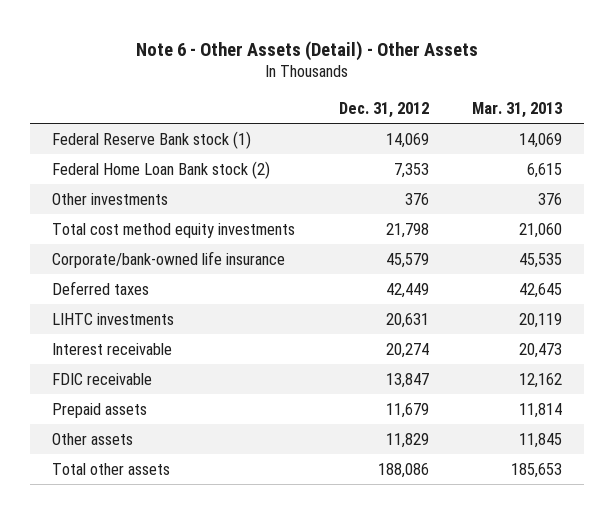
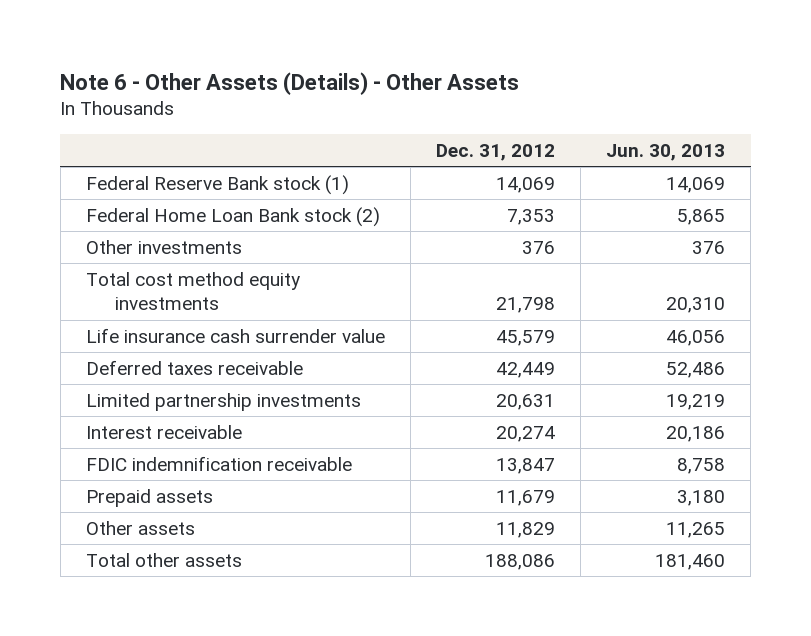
[136,40,479,61] Note 6 - Other Assets (Detail) - Other Assets -> [60,71,520,95] Note 6 - Other Assets (Details) - Other Assets
[472,102,563,119] Mar. 31, 2013 -> none
none -> [606,144,726,162] Jun. 30, 2013
[52,250,286,268] Corporate/bank-owned life insurance -> [85,327,385,343] Life insurance cash surrender value
[52,280,150,295] Deferred taxes -> [85,359,303,375] Deferred taxes receivable
[52,312,175,325] LIHTC investments -> [85,392,361,411] Limited partnership investments
[52,372,153,385] FDIC receivable -> [85,455,352,471] FDIC indemnification receivable

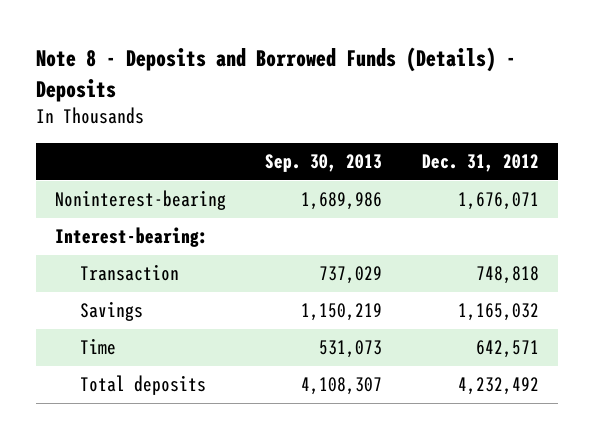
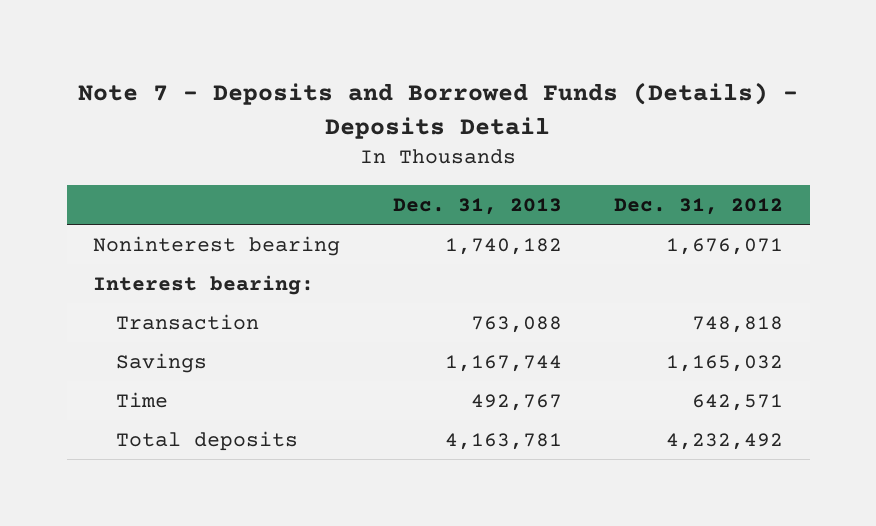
[35,47,516,102] Note 8 - Deposits and Borrowed Funds (Details) - Deposits -> [78,82,799,140] Note 7 - Deposits and Borrowed Funds (Details) - Deposits Detail
[265,153,383,172] Sep. 30, 2013 -> none
none -> [392,198,562,216] Dec. 31, 2013
[55,190,227,211] Noninterest-bearing -> [92,235,340,256] Noninterest bearing
[55,227,209,248] Interest-bearing: -> [92,274,314,295] Interest bearing:

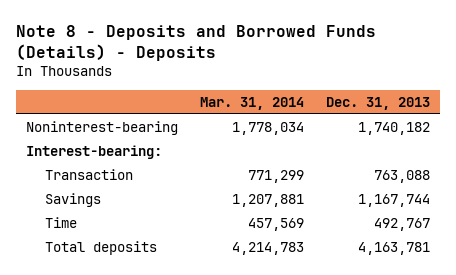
[78,82,799,140] Note 7 - Deposits and Borrowed Funds (Details) - Deposits Detail -> [15,24,376,61] Note 8 - Deposits and Borrowed Funds (Details) - Deposits
[614,198,784,216] Dec. 31, 2012 -> none
none -> [199,96,304,110] Mar. 31, 2014
[92,235,340,256] Noninterest bearing -> [26,121,179,136] Noninterest-bearing
[92,274,314,295] Interest bearing: -> [26,145,163,160] Interest-bearing:

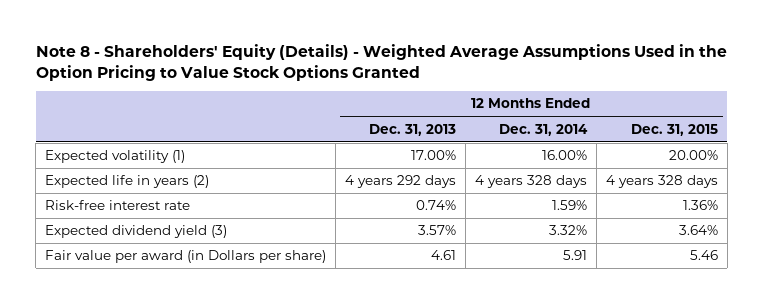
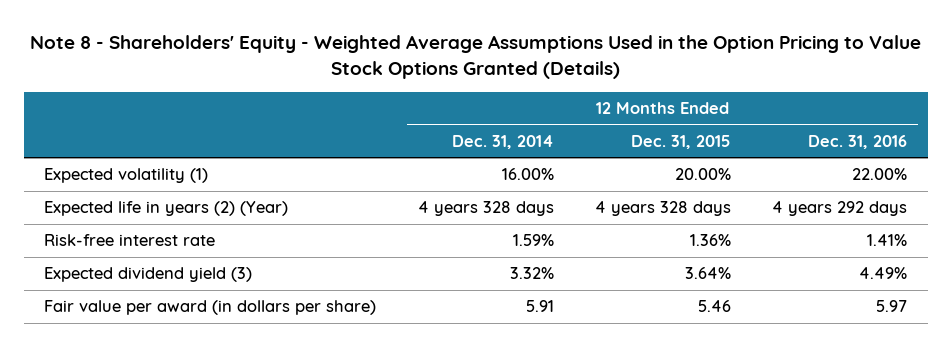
[35,43,727,81] Note 8 - Shareholders' Equity (Details) - Weighted Average Assumptions Used in the Option Pricing to Value Stock Options Granted -> [29,35,921,80] Note 8 - Shareholders' Equity - Weighted Average Assumptions Used in the Option Pricing to Value Stock Options Granted (Details)
[369,123,457,136] Dec. 31, 2013 -> none
none -> [808,134,908,149] Dec. 31, 2016
[45,175,210,189] Expected life in years (2) -> [44,201,289,217] Expected life in years (2) (Year)
[45,250,327,264] Fair value per award (in Dollars per share) -> [44,300,377,316] Fair value per award (in dollars per share)

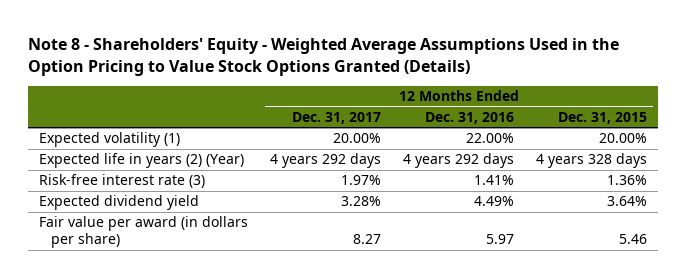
[451,134,554,149] Dec. 31, 2014 -> none
none -> [292,112,382,125] Dec. 31, 2017
[44,234,216,247] Risk-free interest rate -> [39,174,206,189] Risk-free interest rate (3)
[44,267,253,283] Expected dividend yield (3) -> [39,195,200,211] Expected dividend yield

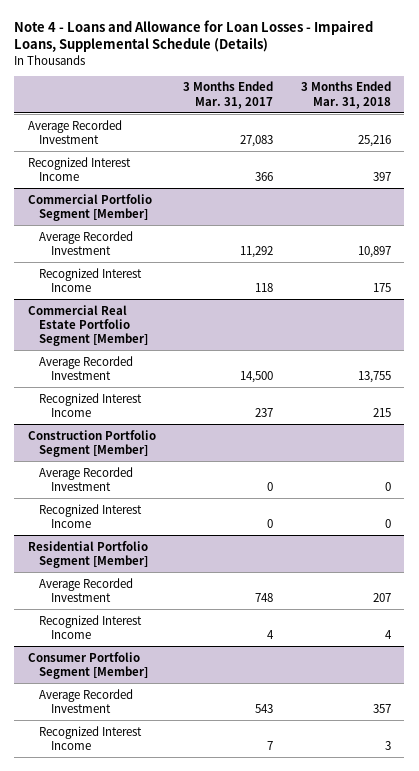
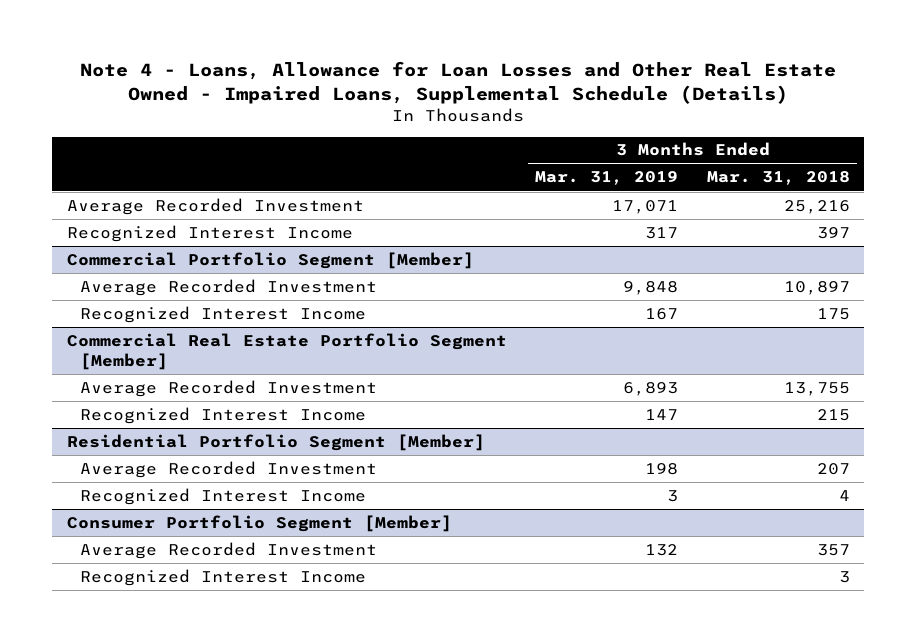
[14,19,374,53] Note 4 - Loans and Allowance for Loan Losses - Impaired Loans, Supplemental Schedule (Details) -> [80,61,837,105] Note 4 - Loans, Allowance for Loan Losses and Other Real Estate Owned - Impaired Loans, Supplemental Schedule (Details)
[183,81,274,109] 3 Months Ended Mar. 31, 2017 -> none
none -> [535,171,679,186] Mar. 31, 2019
[27,429,156,457] Construction Portfolio Segment [Member] -> none
[39,466,134,491] Average Recorded Investment -> none
[39,503,143,528] Recognized Interest Income -> none

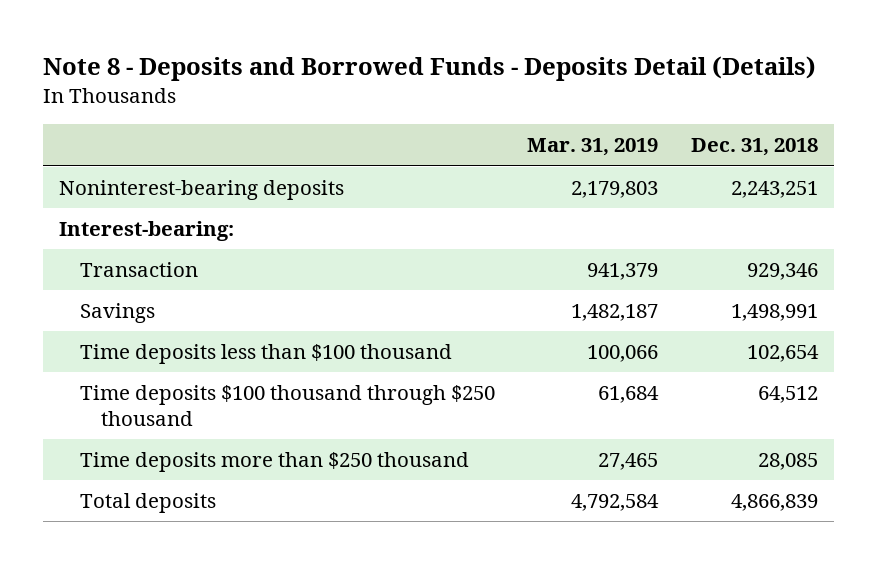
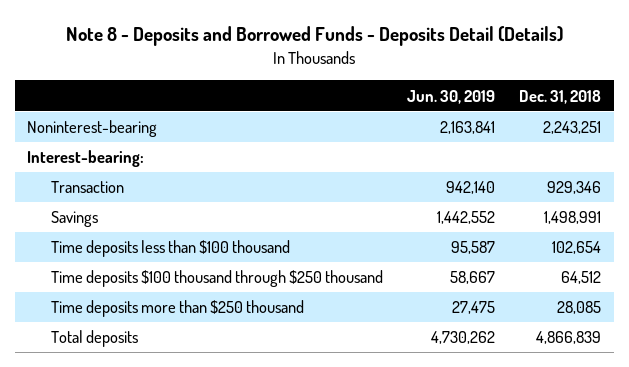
[527,138,659,157] Mar. 31, 2019 -> none
none -> [406,89,495,104] Jun. 30, 2019
[59,180,345,201] Noninterest-bearing deposits -> [27,120,158,138] Noninterest-bearing

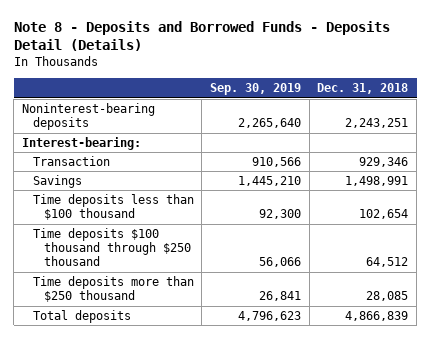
[406,89,495,104] Jun. 30, 2019 -> none
none -> [209,83,301,96] Sep. 30, 2019
[27,120,158,138] Noninterest-bearing -> [21,103,155,131] Noninterest-bearing deposits

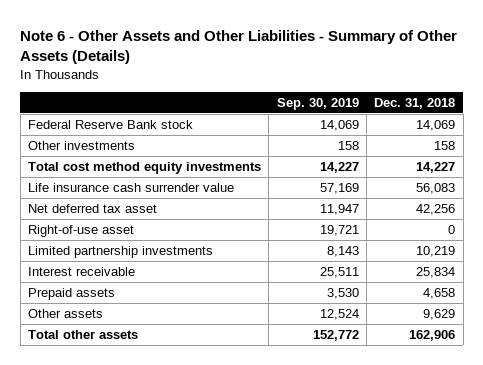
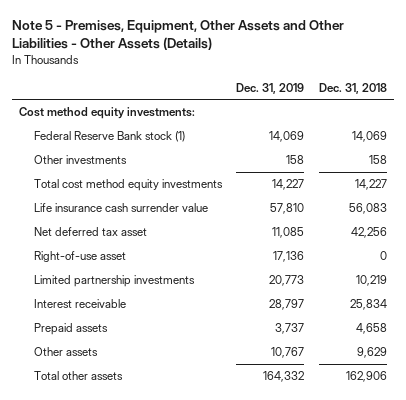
[20,29,458,64] Note 6 - Other Assets and Other Liabilities - Summary of Other Assets (Details) -> [12,20,345,51] Note 5 - Premises, Equipment, Other Assets and Other Liabilities - Other Assets (Details)
[276,97,359,110] Sep. 30, 2019 -> none
none -> [236,82,305,94] Dec. 31, 2019
none -> [19,107,196,120] Cost method equity investments:
[27,119,193,129] Federal Reserve Bank stock -> [33,131,185,143] Federal Reserve Bank stock (1)

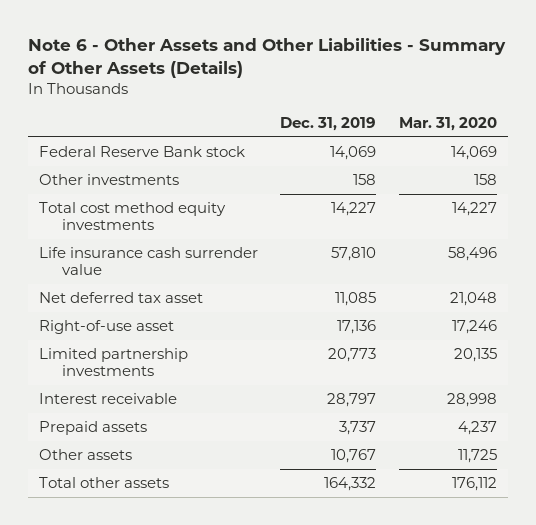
[12,20,345,51] Note 5 - Premises, Equipment, Other Assets and Other Liabilities - Other Assets (Details) -> [28,38,507,79] Note 6 - Other Assets and Other Liabilities - Summary of Other Assets (Details)
[318,82,387,94] Dec. 31, 2018 -> none
none -> [398,117,497,132] Mar. 31, 2020
[19,107,196,120] Cost method equity investments: -> none
[33,131,185,143] Federal Reserve Bank stock (1) -> [39,146,246,158] Federal Reserve Bank stock

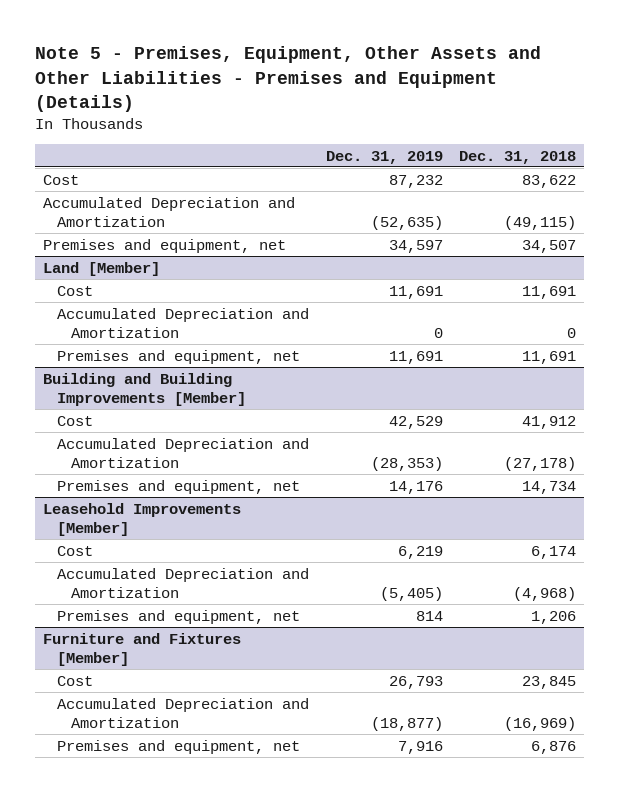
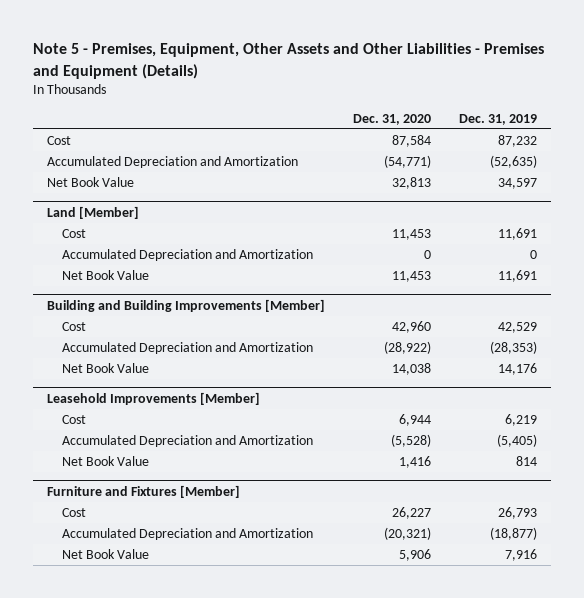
[458,150,576,164] Dec. 31, 2018 -> none
none -> [352,113,431,125] Dec. 31, 2020
[43,238,287,253] Premises and equipment, net -> [46,177,134,188] Net Book Value
[57,349,301,364] Premises and equipment, net -> [61,270,149,281] Net Book Value
[57,479,301,494] Premises and equipment, net -> [61,363,149,374] Net Book Value
[57,609,301,624] Premises and equipment, net -> [61,456,149,467] Net Book Value
[57,739,301,754] Premises and equipment, net -> [61,549,149,560] Net Book Value

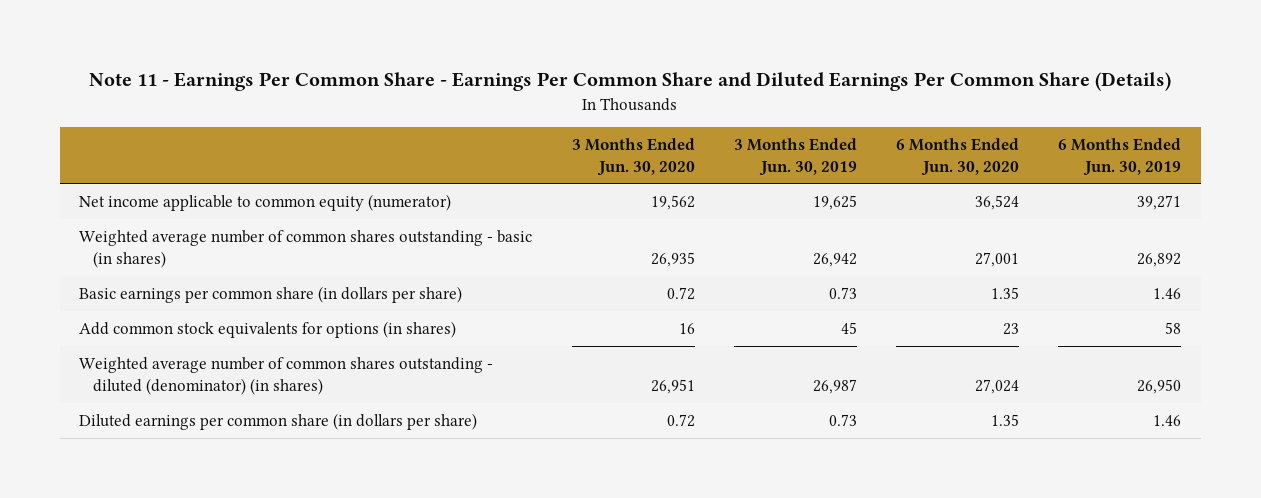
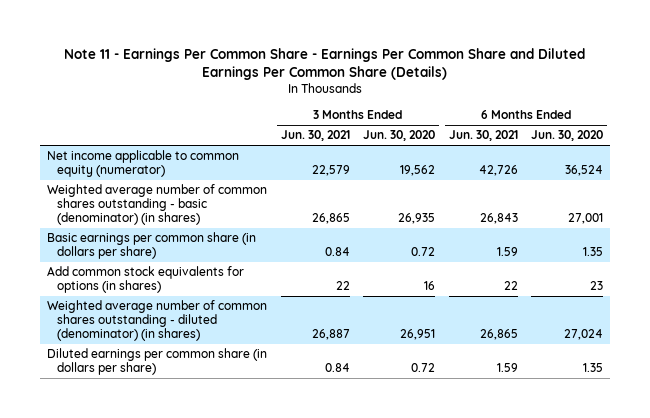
[733,137,857,176] 3 Months Ended Jun. 30, 2019 -> none
[1058,137,1182,176] 6 Months Ended Jun. 30, 2019 -> none
none -> [280,130,350,142] Jun. 30, 2021
none -> [448,130,518,142] Jun. 30, 2021
[79,229,533,268] Weighted average number of common shares outstanding - basic (in shares) -> [46,184,267,225] Weighted average number of common shares outstanding - basic (denominator) (in shares)

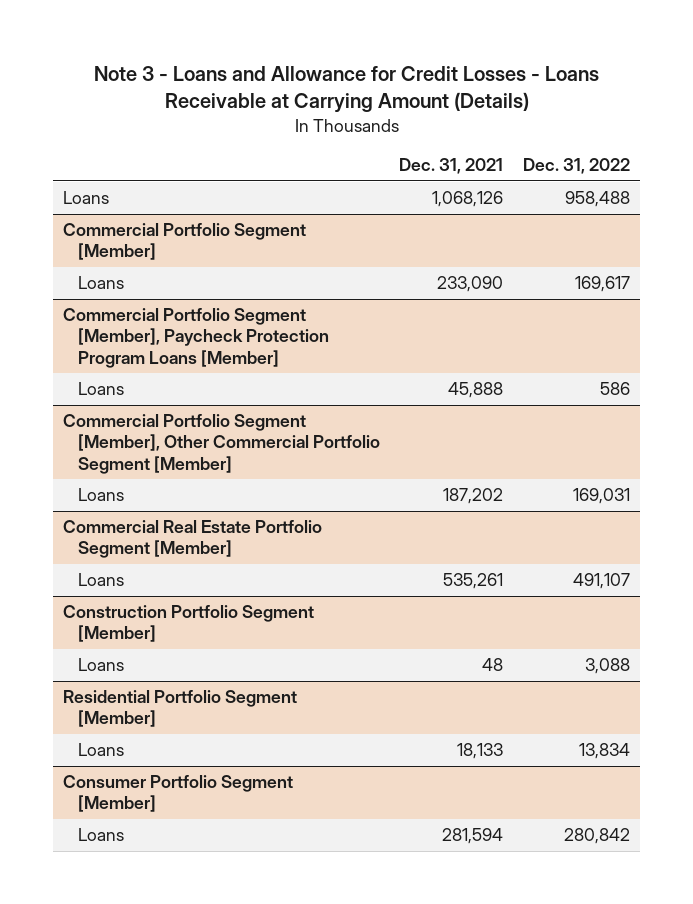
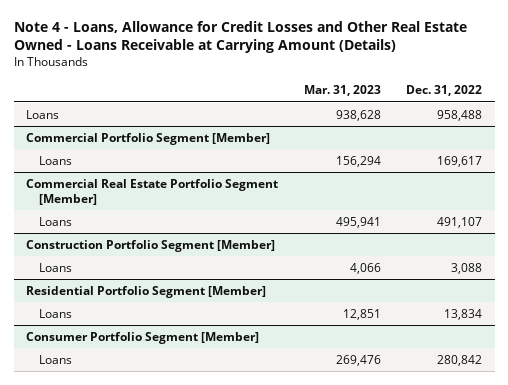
[93,65,599,113] Note 3 - Loans and Allowance for Credit Losses - Loans Receivable at Carrying Amount (Details) -> [13,21,467,54] Note 4 - Loans, Allowance for Credit Losses and Other Real Estate Owned - Loans Receivable at Carrying Amount (Details)
[399,158,504,175] Dec. 31, 2021 -> none
none -> [303,85,381,97] Mar. 31, 2023
[63,308,329,368] Commercial Portfolio Segment [Member], Paycheck Protection Program Loans [Member] -> none
[77,382,124,396] Loans -> none
[63,414,380,474] Commercial Portfolio Segment [Member], Other Commercial Portfolio Segment [Member] -> none
[77,488,124,502] Loans -> none

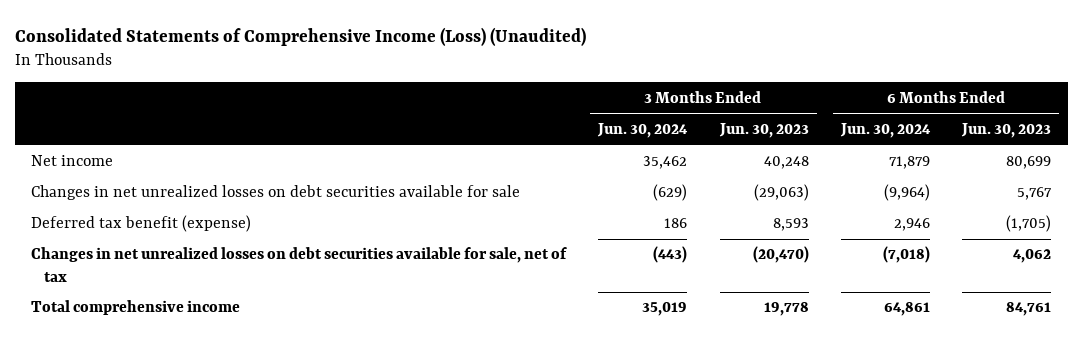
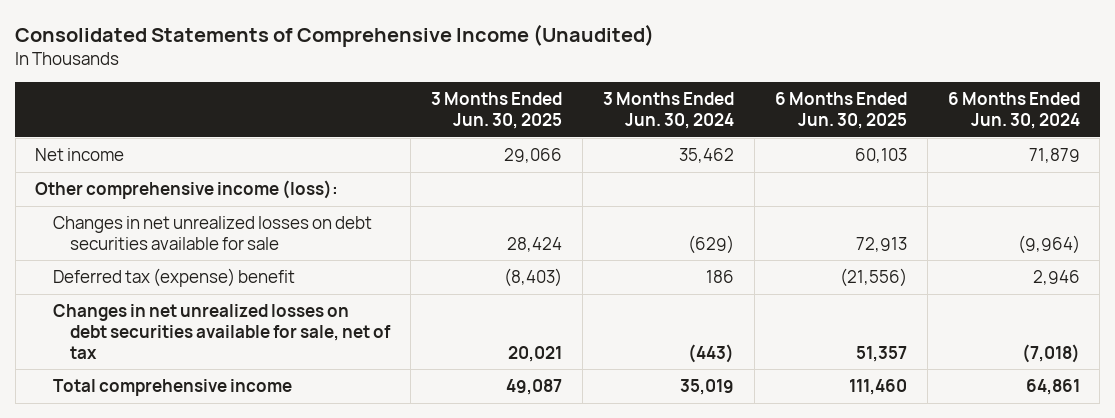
[14,26,586,46] Consolidated Statements of Comprehensive Income (Loss) (Unaudited) -> [15,23,655,47] Consolidated Statements of Comprehensive Income (Unaudited)
[718,122,809,138] Jun. 30, 2023 -> none
[961,122,1052,138] Jun. 30, 2023 -> none
none -> [431,92,563,130] 3 Months Ended Jun. 30, 2025
none -> [774,92,907,130] 6 Months Ended Jun. 30, 2025
none -> [35,180,339,200] Other comprehensive income (loss):
[30,215,251,233] Deferred tax benefit (expense) -> [52,268,295,288] Deferred tax (expense) benefit

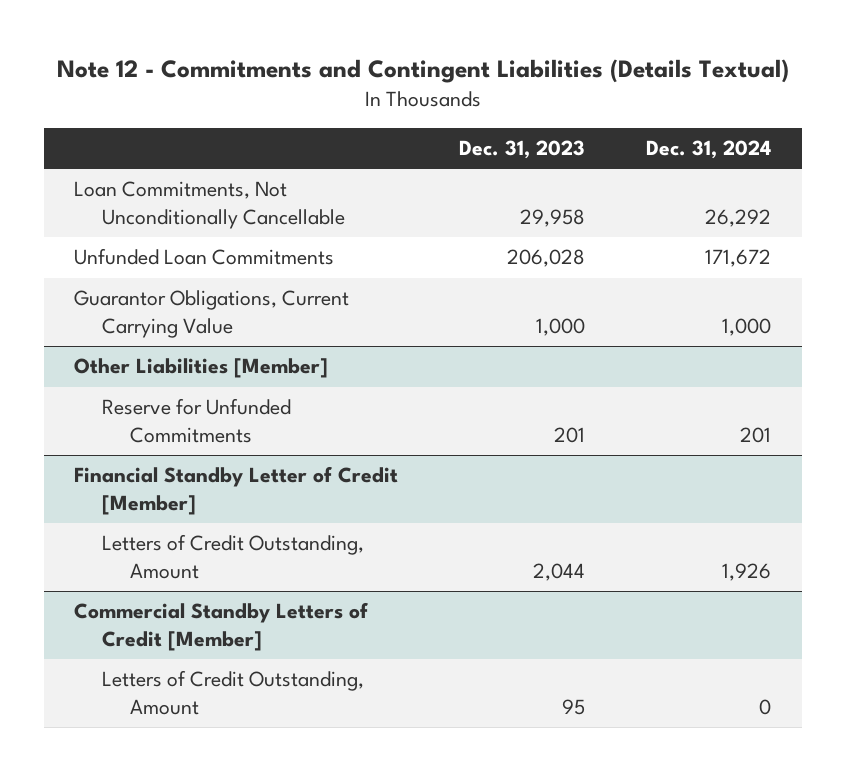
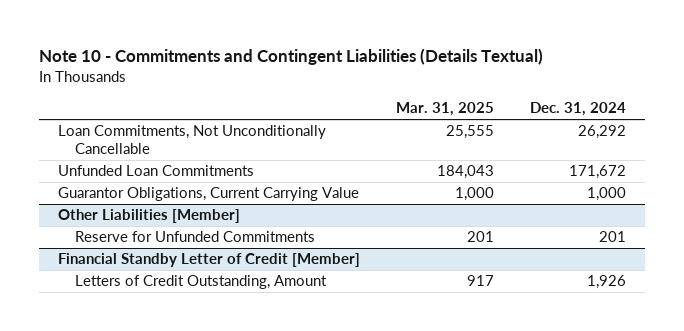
[56,59,789,84] Note 12 - Commitments and Contingent Liabilities (Details Textual) -> [39,48,544,66] Note 10 - Commitments and Contingent Liabilities (Details Textual)
[459,140,586,160] Dec. 31, 2023 -> none
none -> [395,102,494,117] Mar. 31, 2025
[74,602,369,652] Commercial Standby Letters of Credit [Member] -> none
[101,670,364,716] Letters of Credit Outstanding, Amount -> none

